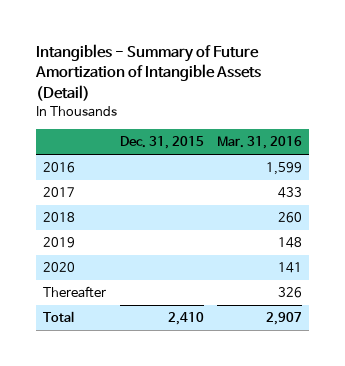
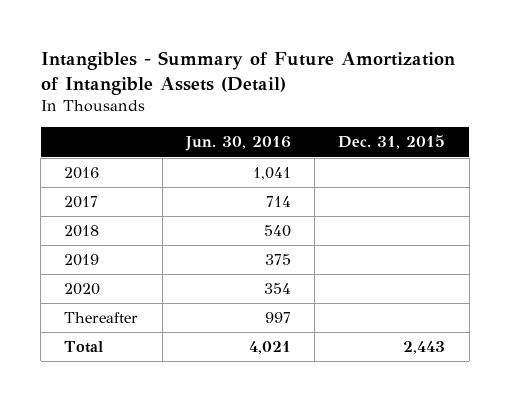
[217,136,303,150] Mar. 31, 2016 -> none
none -> [184,136,291,152] Jun. 30, 2016
[167,312,204,326] 2,410 -> [403,341,446,355] 2,443

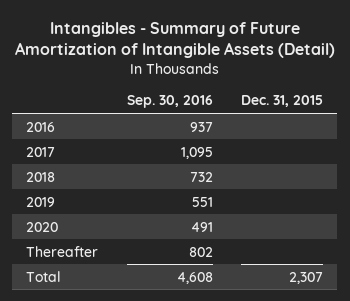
[184,136,291,152] Jun. 30, 2016 -> none
none -> [126,95,213,109] Sep. 30, 2016
[403,341,446,355] 2,443 -> [289,271,324,284] 2,307

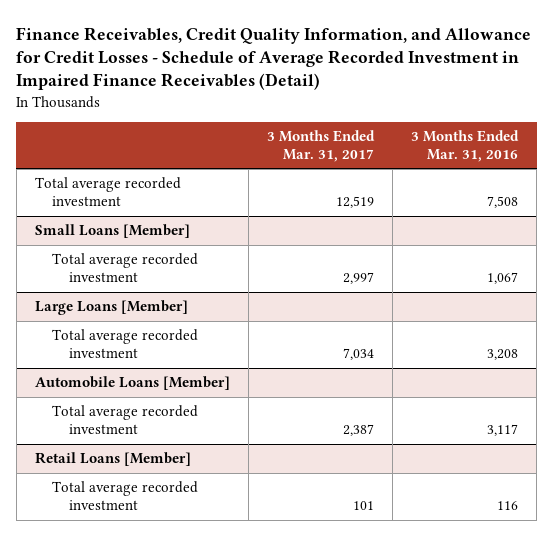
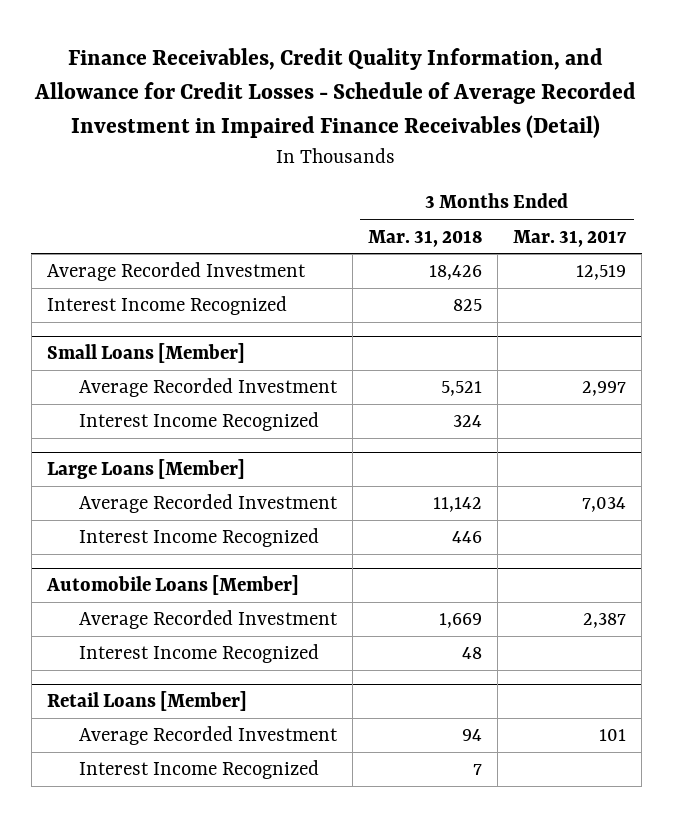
[411,129,520,162] 3 Months Ended Mar. 31, 2016 -> none
none -> [367,229,482,247] Mar. 31, 2018
[34,177,181,207] Total average recorded investment -> [46,262,306,282] Average Recorded Investment
none -> [46,296,287,316] Interest Income Recognized
[51,253,198,283] Total average recorded investment -> [78,378,338,398] Average Recorded Investment
none -> [78,412,319,432] Interest Income Recognized
[51,329,198,359] Total average recorded investment -> [78,494,338,514] Average Recorded Investment
none -> [78,528,319,548] Interest Income Recognized
[51,405,198,435] Total average recorded investment -> [78,610,338,630] Average Recorded Investment
none -> [78,644,319,664] Interest Income Recognized
[51,481,198,511] Total average recorded investment -> [78,726,338,746] Average Recorded Investment
none -> [78,760,319,780] Interest Income Recognized

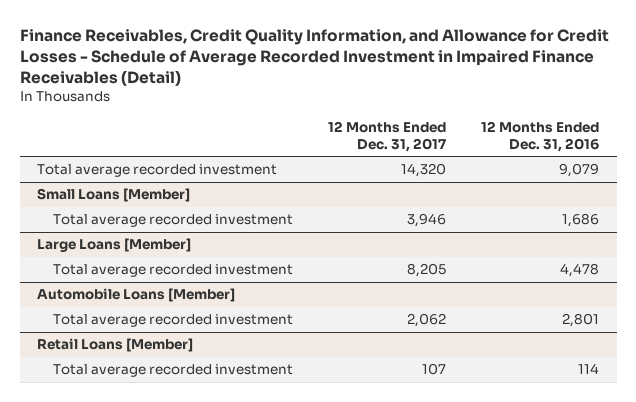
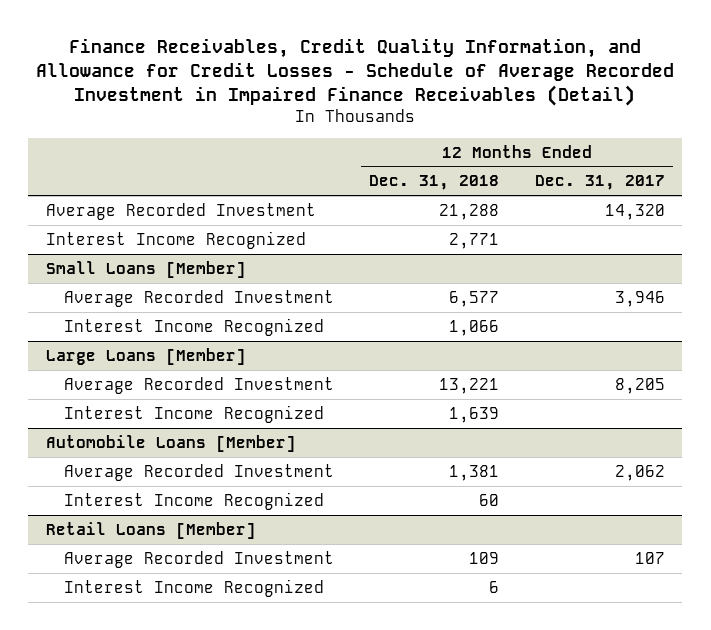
[480,121,599,153] 12 Months Ended Dec. 31, 2016 -> none
none -> [369,175,500,191] Dec. 31, 2018
[37,164,278,178] Total average recorded investment -> [46,202,317,220] Average Recorded Investment
none -> [46,230,307,249] Interest Income Recognized
[52,214,293,228] Total average recorded investment -> [64,289,335,307] Average Recorded Investment
none -> [64,317,325,336] Interest Income Recognized
[52,264,293,278] Total average recorded investment -> [64,376,335,394] Average Recorded Investment
none -> [64,404,325,423] Interest Income Recognized
[52,314,293,328] Total average recorded investment -> [64,463,335,481] Average Recorded Investment
none -> [64,491,325,510] Interest Income Recognized
[52,364,293,378] Total average recorded investment -> [64,550,335,568] Average Recorded Investment
none -> [64,578,325,597] Interest Income Recognized

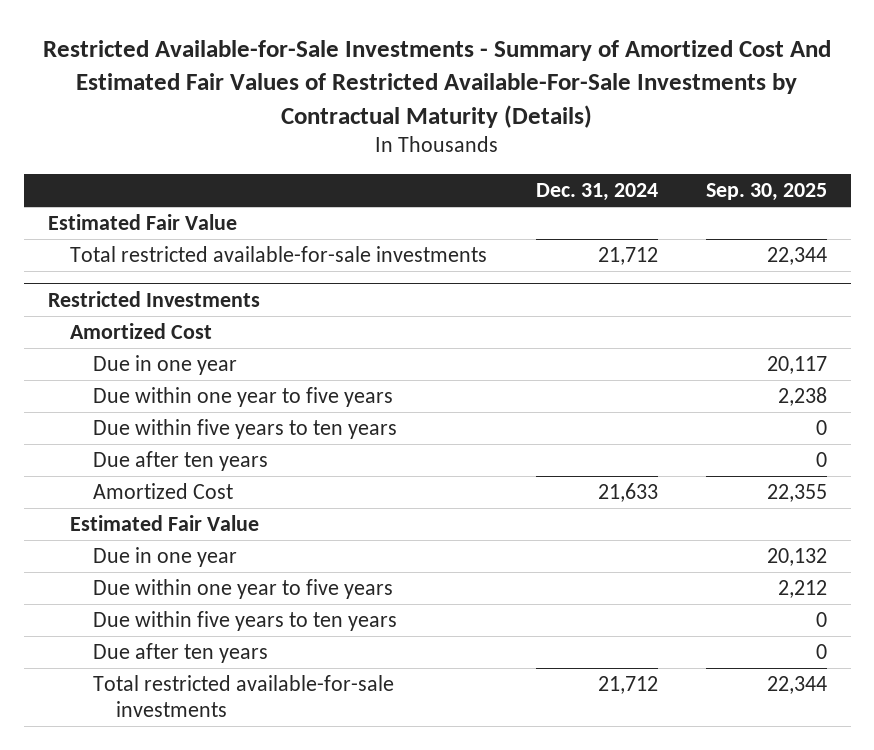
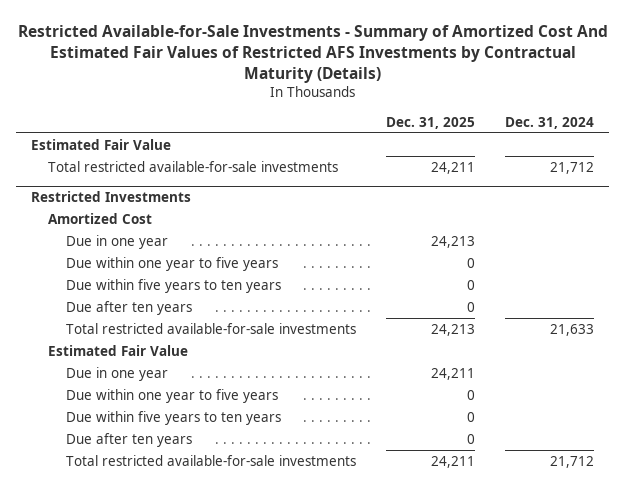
[43,40,832,128] Restricted Available-for-Sale Investments - Summary of Amortized Cost And Estimated Fair Values of Restricted Available-For-Sale Investments by Contractual Maturity (Details) -> [17,24,608,84] Restricted Available-for-Sale Investments - Summary of Amortized Cost And Estimated Fair Values of Restricted AFS Investments by Contractual Maturity (Details)
[705,182,827,201] Sep. 30, 2025 -> none
none -> [385,116,475,129] Dec. 31, 2025
[93,483,234,500] Amortized Cost -> [65,322,356,334] Total restricted available-for-sale investments

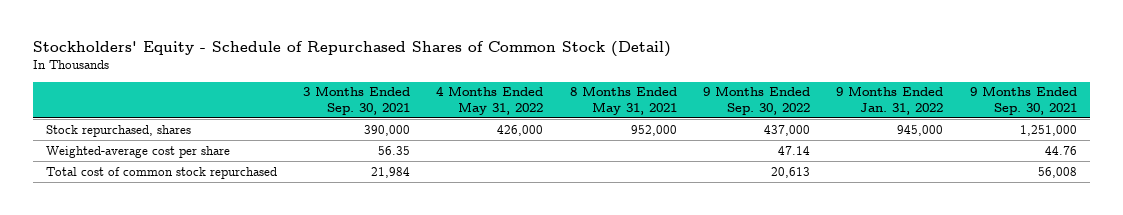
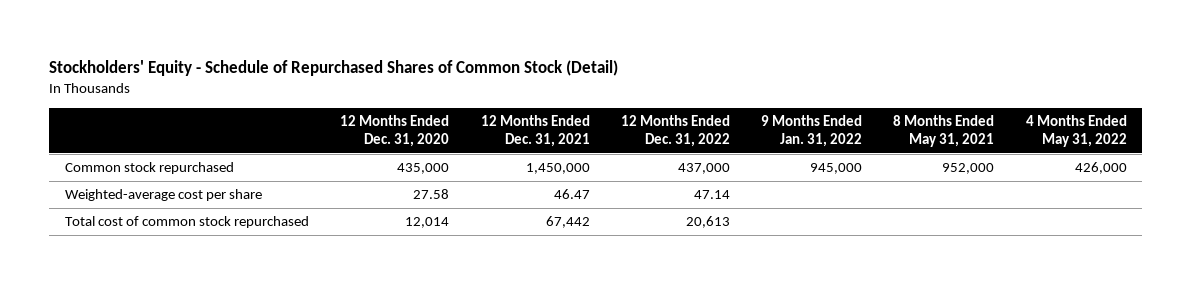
[303,86,411,115] 3 Months Ended Sep. 30, 2021 -> none
[703,86,811,115] 9 Months Ended Sep. 30, 2022 -> none
[969,86,1077,115] 9 Months Ended Sep. 30, 2021 -> none
none -> [340,114,450,147] 12 Months Ended Dec. 31, 2020
none -> [480,114,590,147] 12 Months Ended Dec. 31, 2021
none -> [620,114,730,147] 12 Months Ended Dec. 31, 2022
[45,124,191,137] Stock repurchased, shares -> [65,162,235,175] Common stock repurchased

